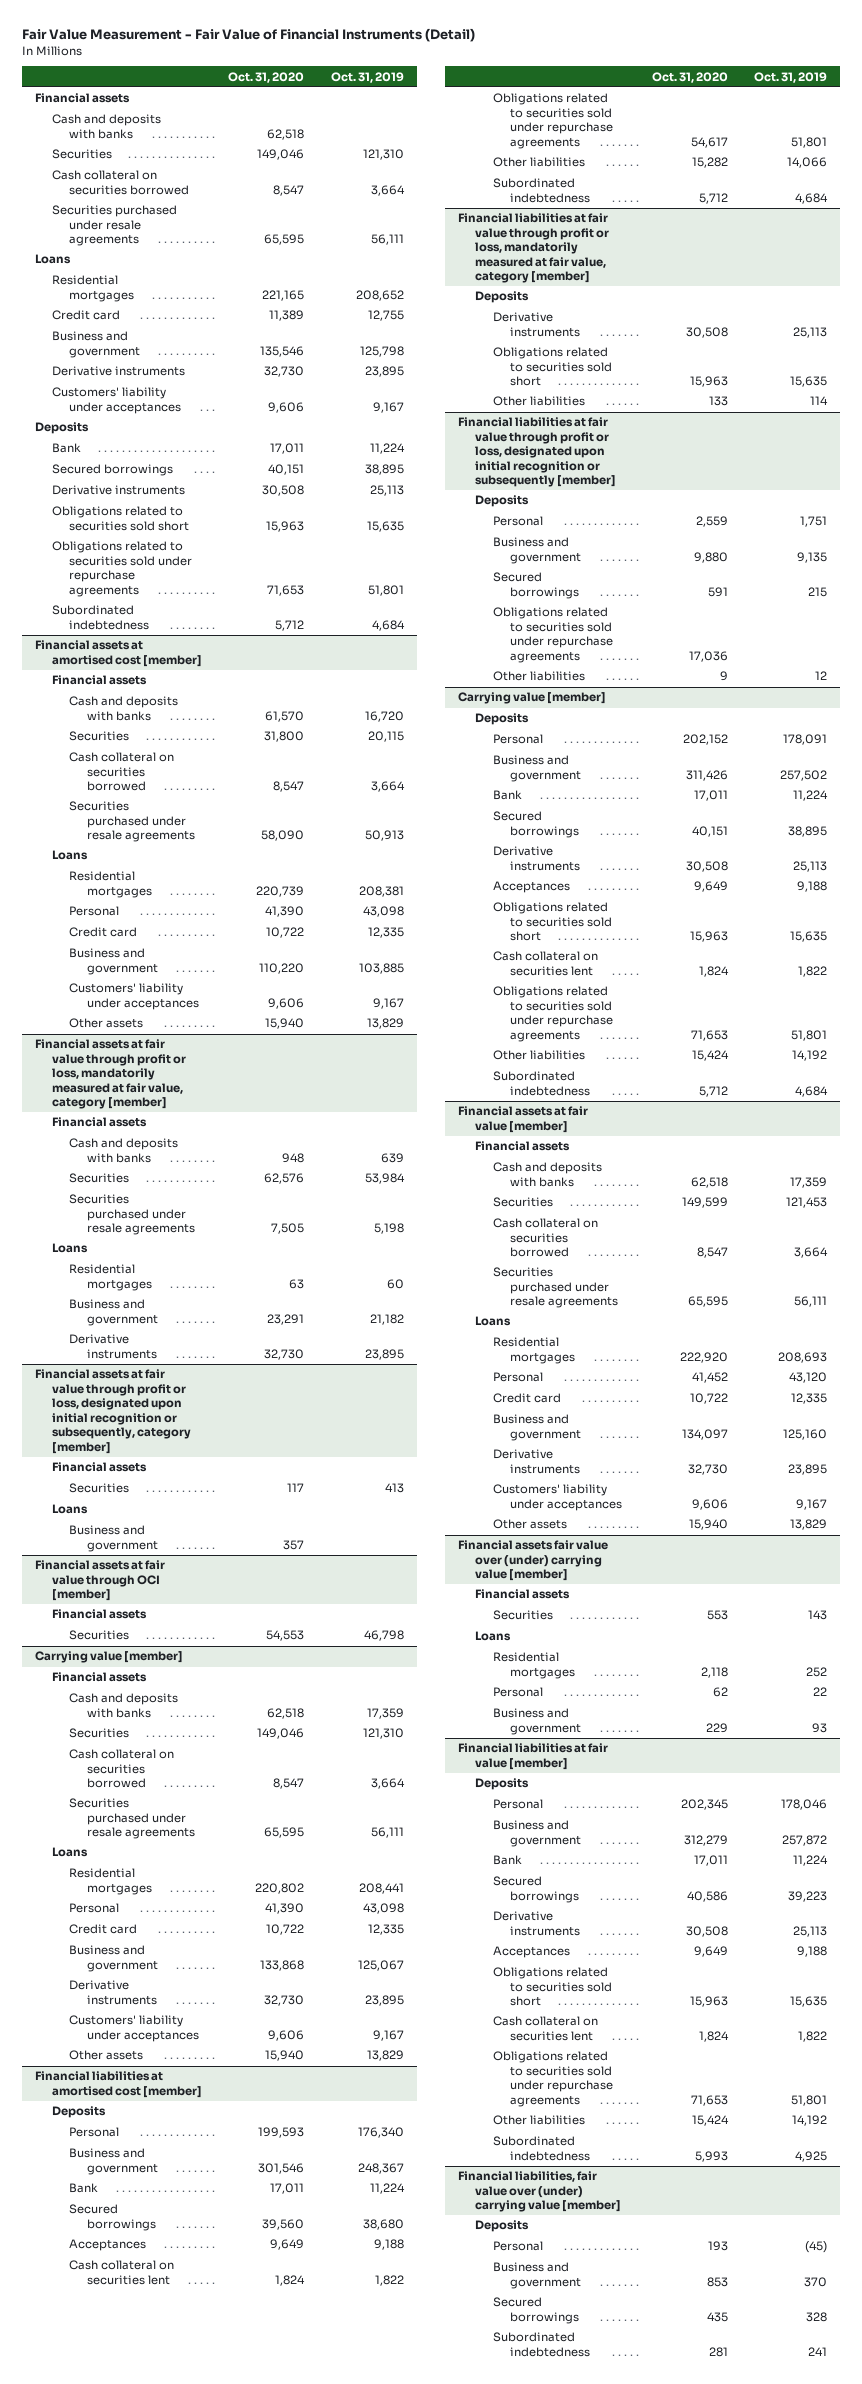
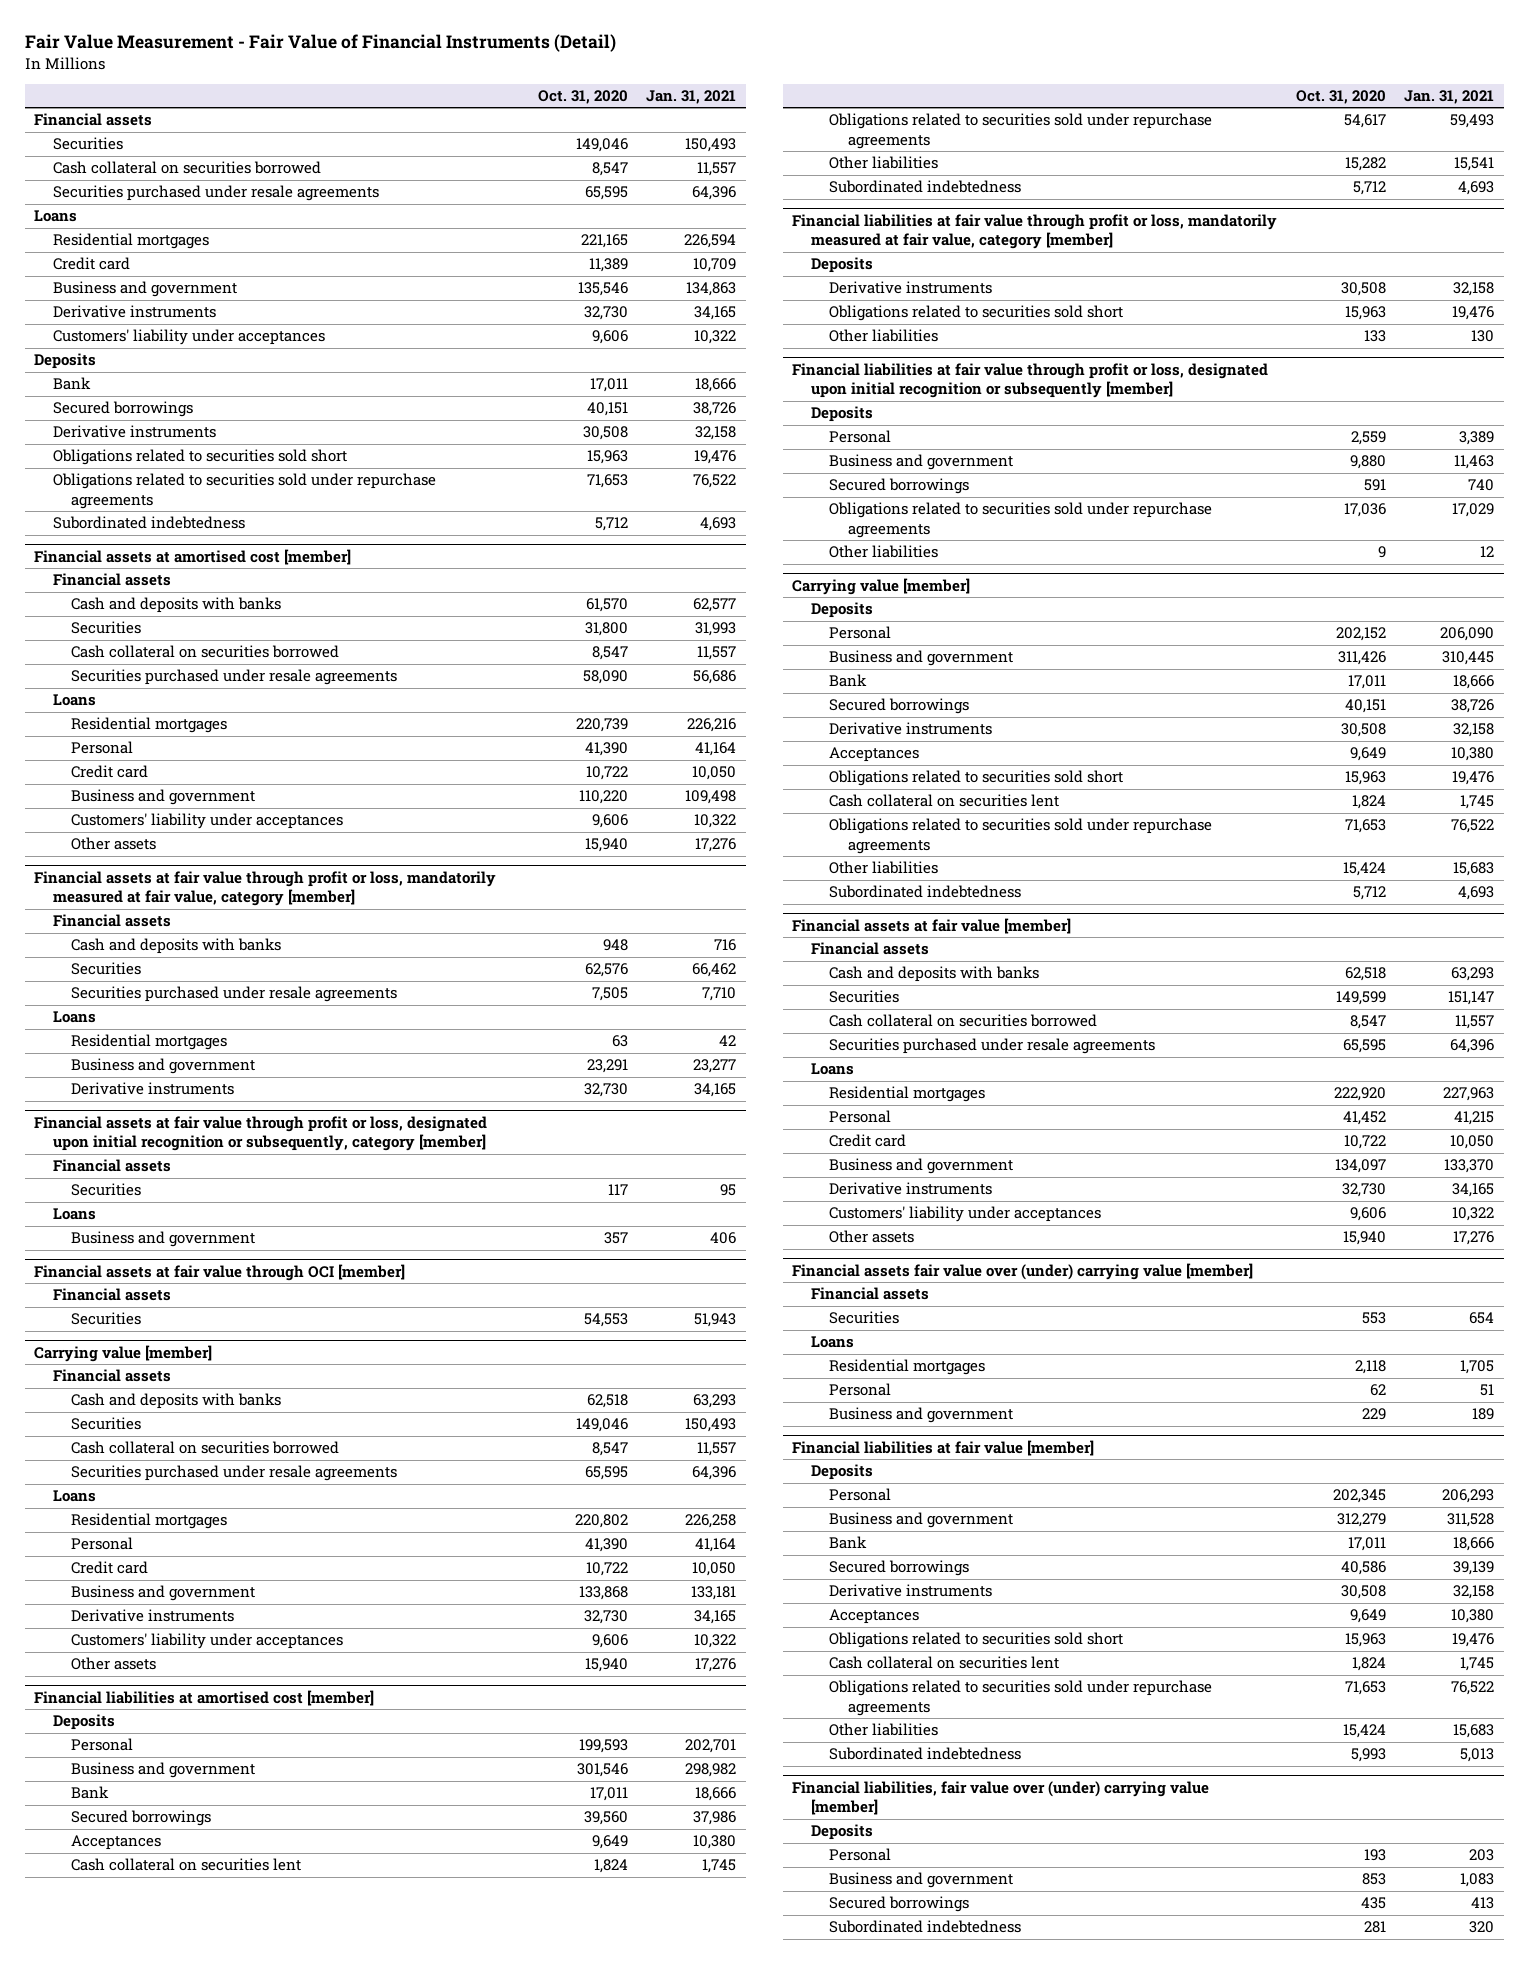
[330,71,404,83] Oct. 31, 2019 -> none
none -> [646,89,737,104] Jan. 31, 2021
[52,114,162,139] Cash and deposits with banks -> none

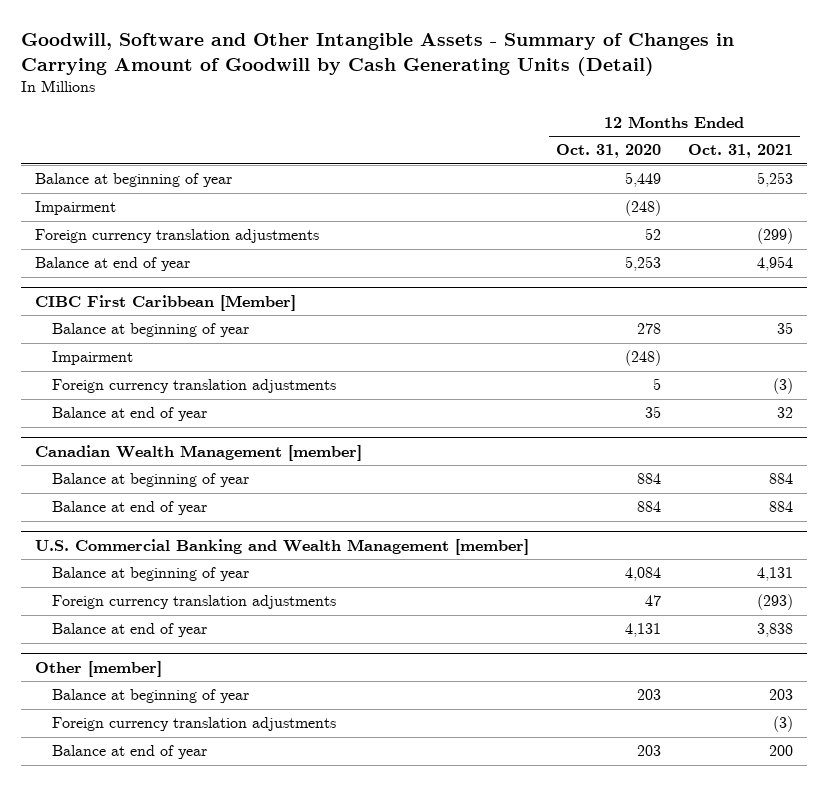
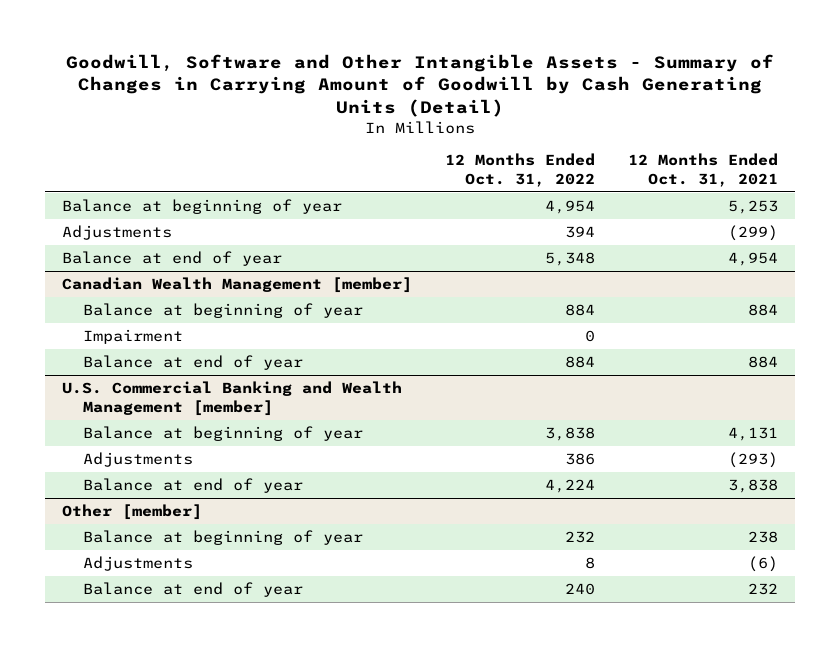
[555,144,661,159] Oct. 31, 2020 -> none
none -> [445,153,596,187] 12 Months Ended Oct. 31, 2022
[34,201,116,216] Impairment -> none
[34,229,319,244] Foreign currency translation adjustments -> [61,225,172,241] Adjustments
[34,294,296,311] CIBC First Caribbean [Member] -> none
[51,323,249,338] Balance at beginning of year -> none
[51,351,133,366] Impairment -> none
[51,379,336,394] Foreign currency translation adjustments -> none
[51,407,207,422] Balance at end of year -> none
none -> [82,329,183,345] Impairment
[51,595,336,610] Foreign currency translation adjustments -> [82,452,193,468] Adjustments
[51,717,336,732] Foreign currency translation adjustments -> none
[768,689,793,701] 203 -> [748,531,779,544] 238
none -> [82,556,193,572] Adjustments
[768,745,793,757] 200 -> [748,583,779,596] 232

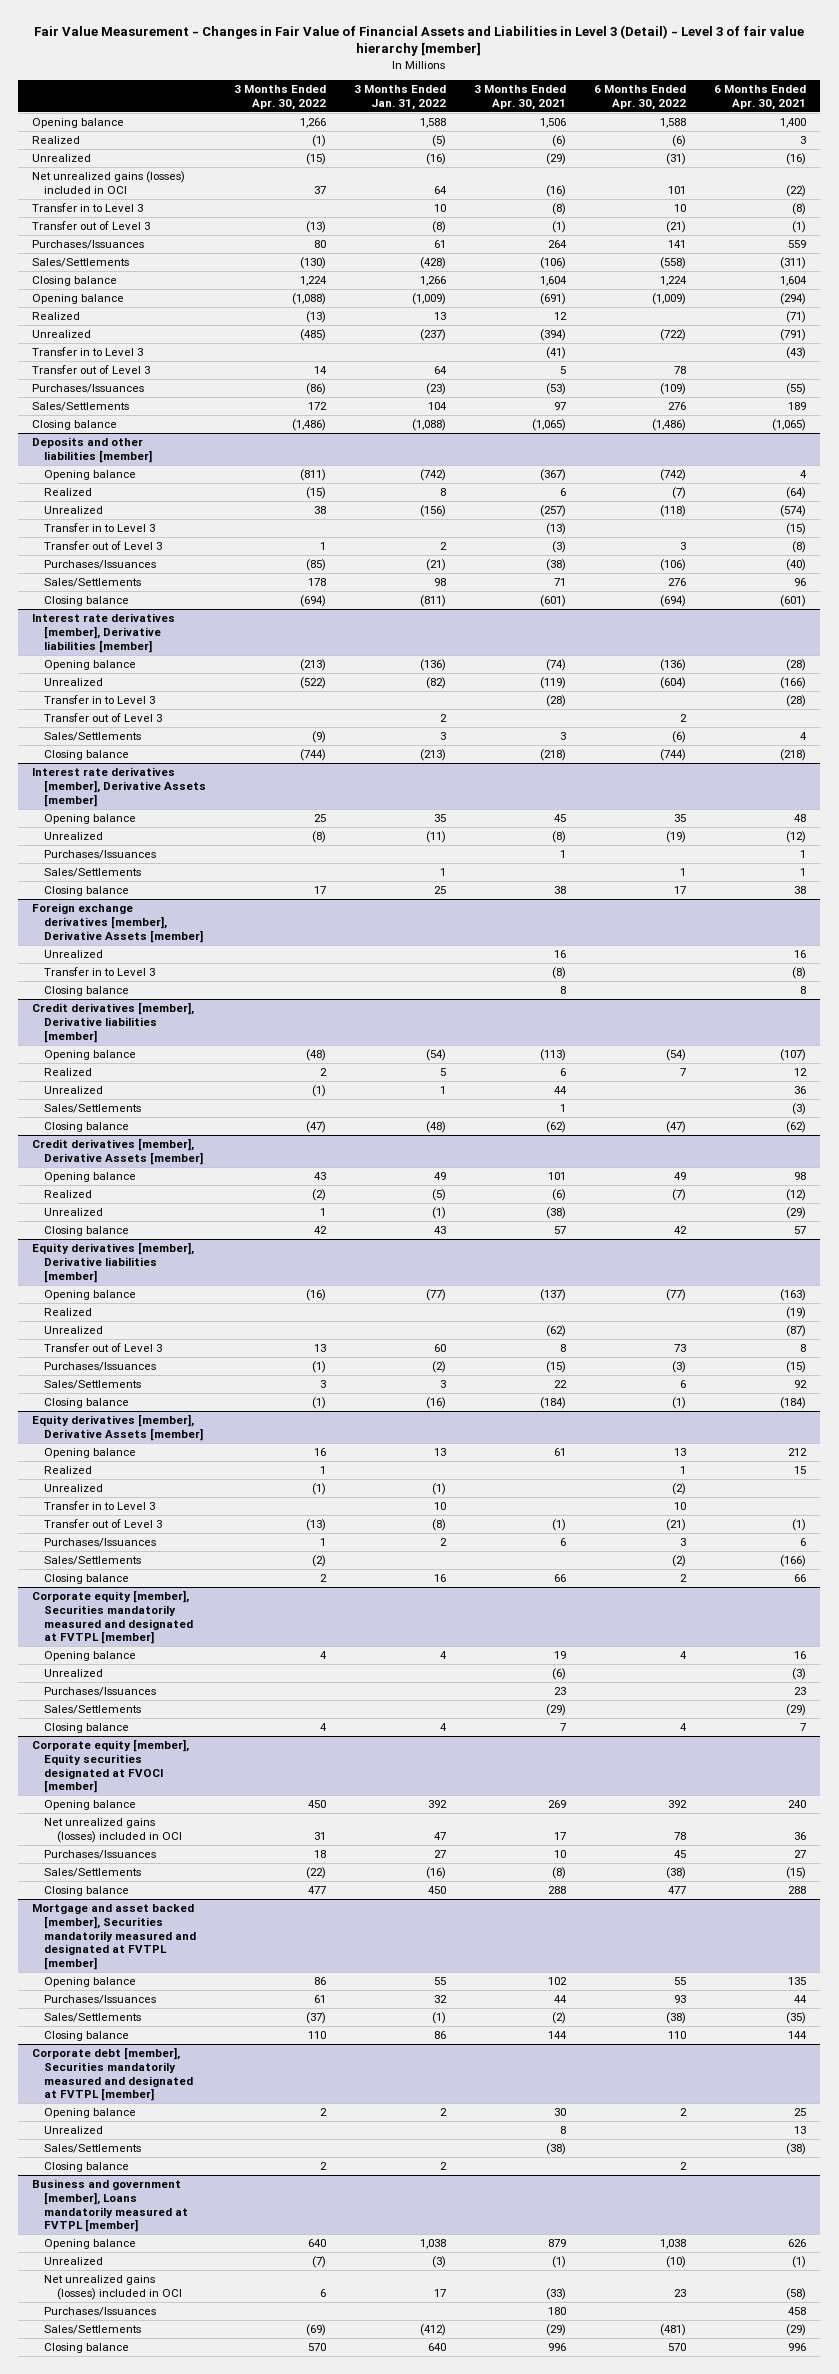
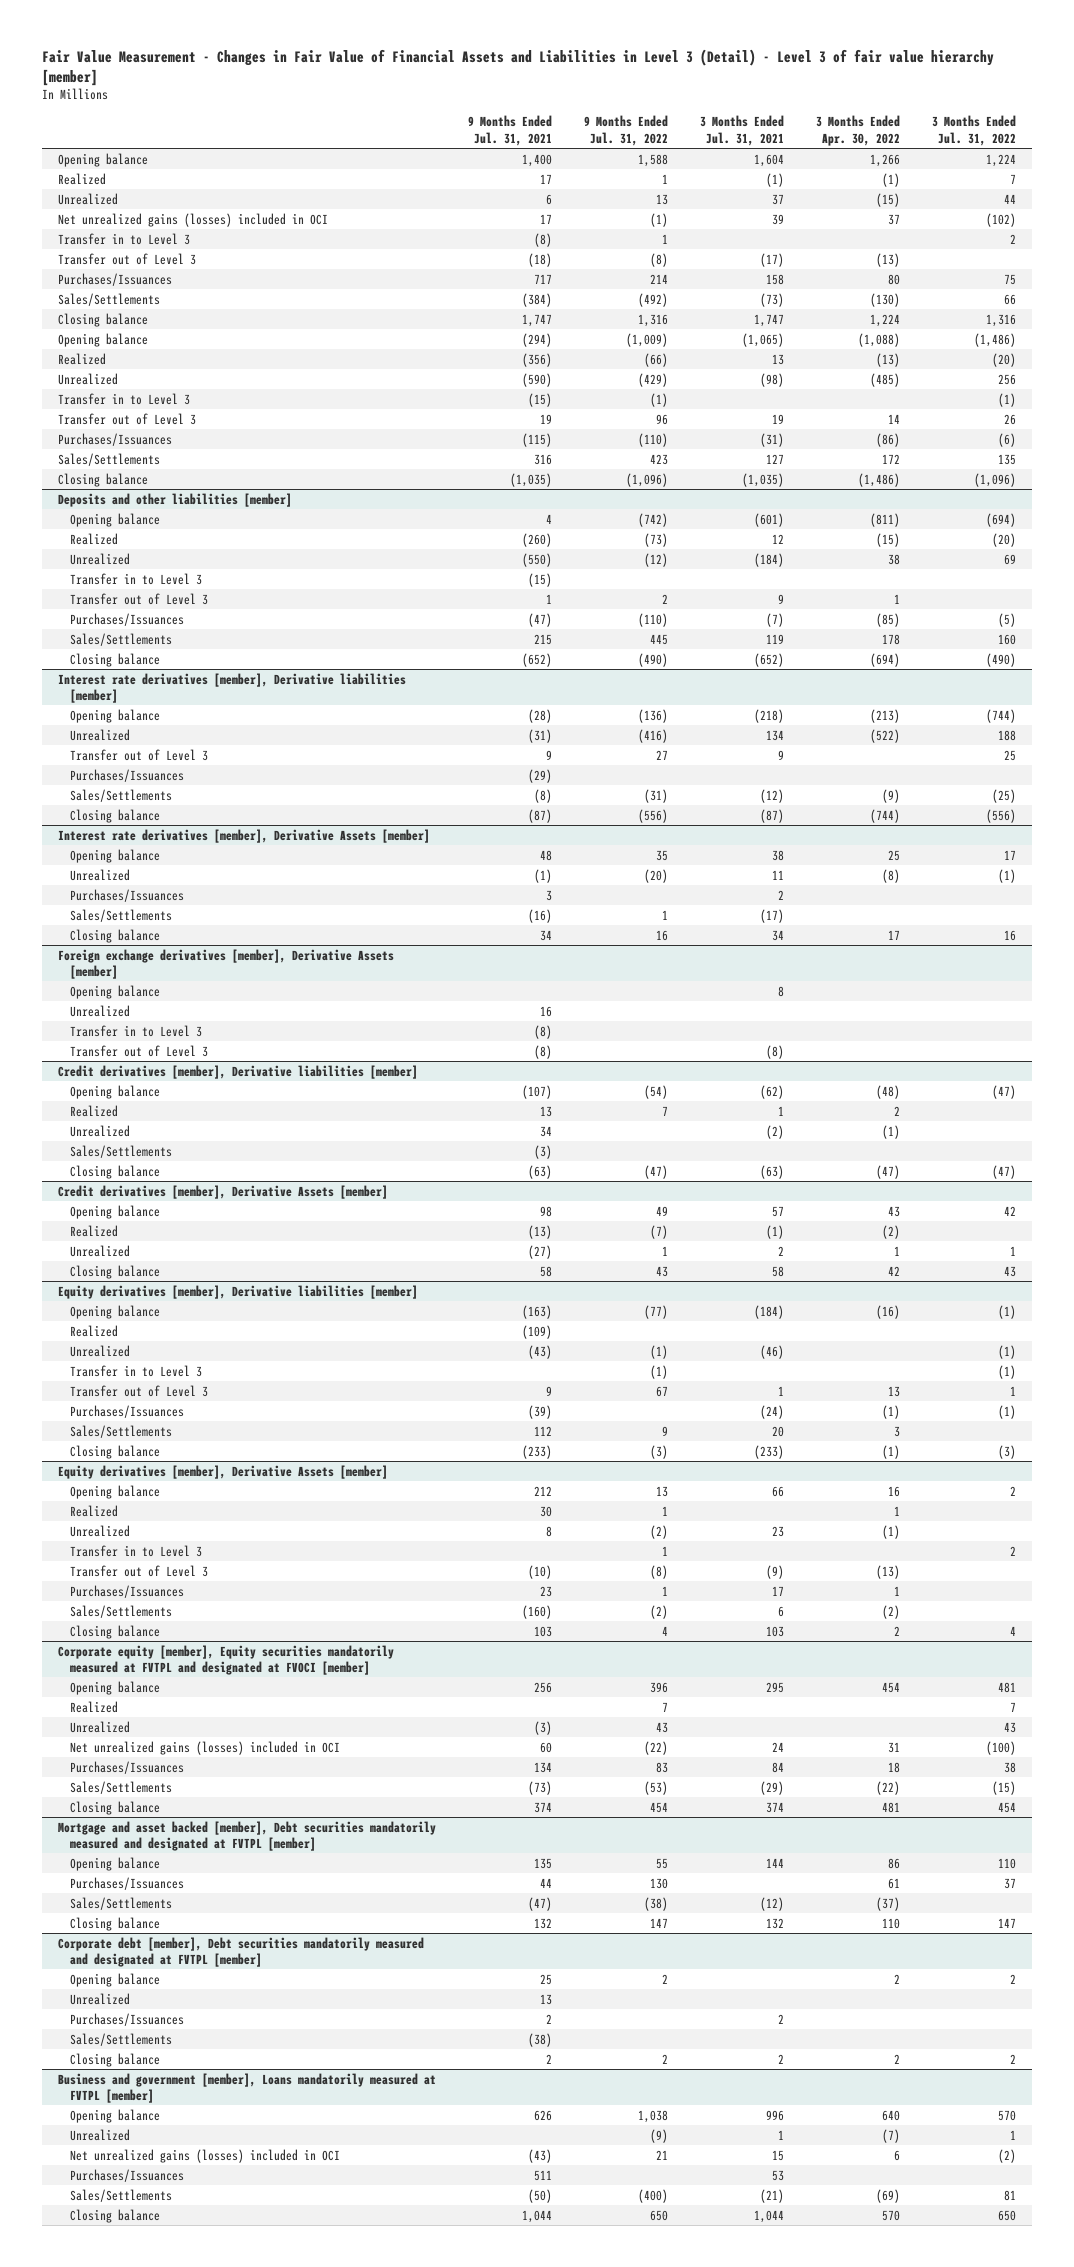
[354,85,447,110] 3 Months Ended Jan. 31, 2022 -> none
[474,85,567,110] 3 Months Ended Apr. 30, 2021 -> none
[594,85,687,110] 6 Months Ended Apr. 30, 2022 -> none
[714,85,807,110] 6 Months Ended Apr. 30, 2021 -> none
none -> [467,115,552,146] 9 Months Ended Jul. 31, 2021
none -> [583,115,668,146] 9 Months Ended Jul. 31, 2022
none -> [699,115,784,146] 3 Months Ended Jul. 31, 2021
none -> [932,115,1017,146] 3 Months Ended Jul. 31, 2022
[44,695,156,705] Transfer in to Level 3 -> none
none -> [69,768,184,782] Purchases/Issuances
none -> [69,984,160,999] Opening balance
[44,986,130,997] Closing balance -> none
none -> [69,1044,208,1057] Transfer out of Level 3
none -> [69,1364,202,1377] Transfer in to Level 3
[32,1590,194,1645] Corporate equity [member], Securities mandatorily measured and designated at FVTPL [member] -> [57,1644,394,1675] Corporate equity [member], Equity securities mandatorily measured at FVTPL and designated at FVOCI [member]
[320,1651,328,1660] 4 -> [881,1681,900,1693] 454
none -> [69,1700,118,1713] Realized
[44,1687,157,1697] Purchases/Issuances -> none
[44,1705,142,1715] Sales/Settlements -> none
[44,1723,130,1734] Closing balance -> none
[32,1739,190,1794] Corporate equity [member], Equity securities designated at FVOCI [member] -> none
[44,1800,137,1811] Opening balance -> none
[308,1886,327,1895] 477 -> [881,1801,900,1813] 481
[32,1904,197,1971] Mortgage and asset backed [member], Securities mandatorily measured and designated at FVTPL [member] -> [57,1820,436,1851] Mortgage and asset backed [member], Debt securities mandatorily measured and designated at FVTPL [member]
[32,2047,194,2102] Corporate debt [member], Securities mandatorily measured and designated at FVTPL [member] -> [57,1936,424,1967] Corporate debt [member], Debt securities mandatorily measured and designated at FVTPL [member]
none -> [69,2012,184,2026] Purchases/Issuances

